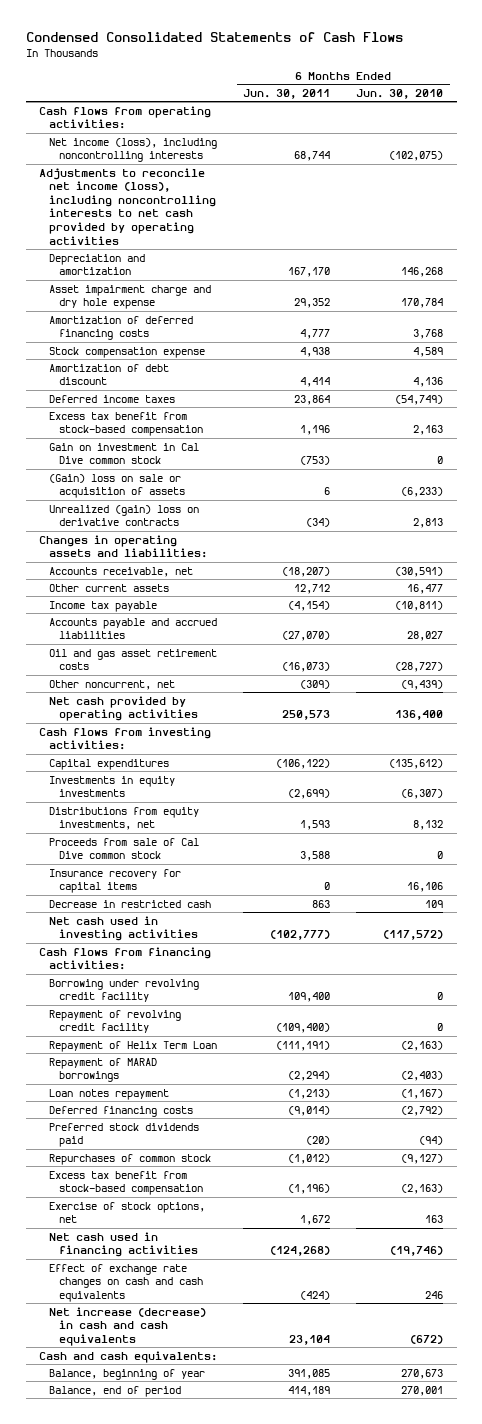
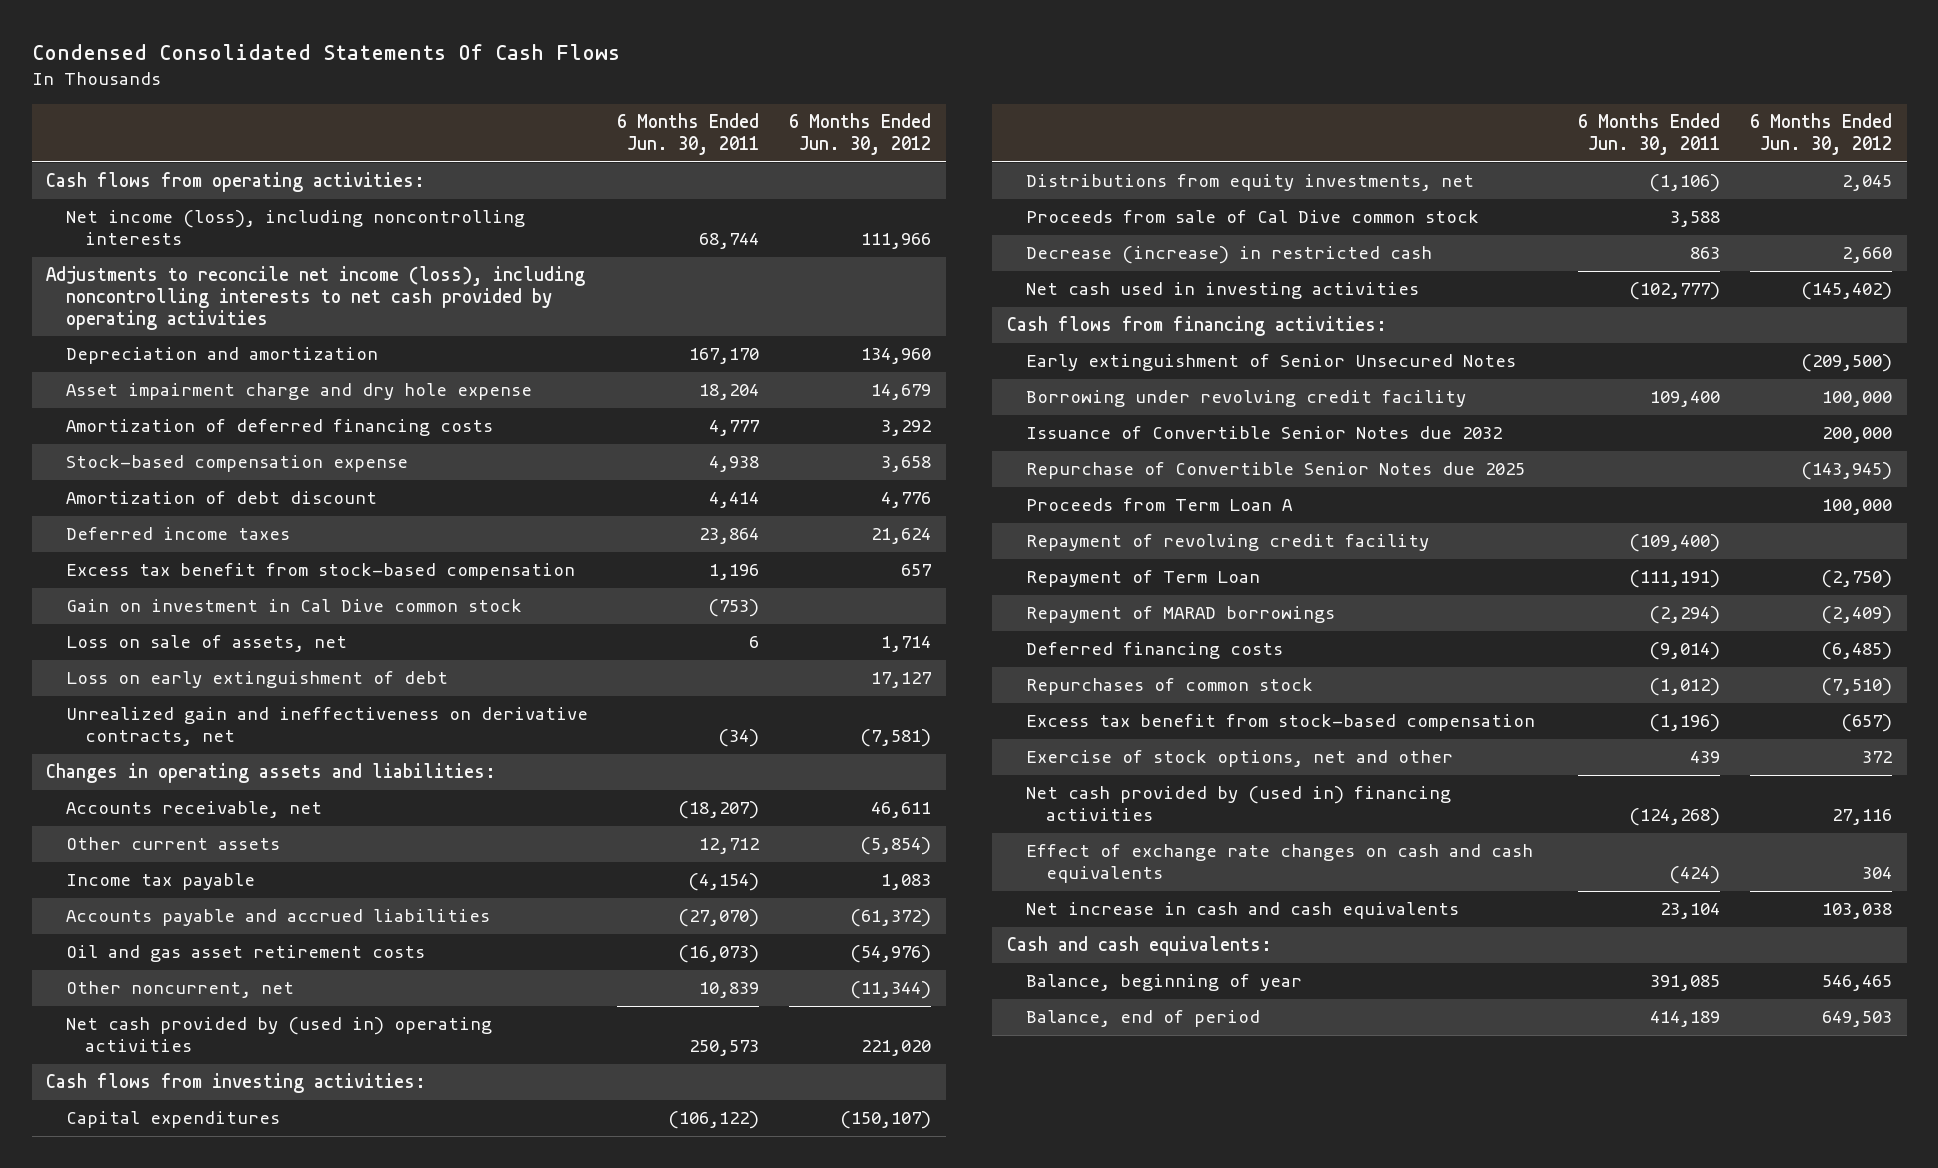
[25,32,403,43] Condensed Consolidated Statements of Cash Flows -> [31,44,620,61] Condensed Consolidated Statements Of Cash Flows
[356,88,444,99] Jun. 30, 2010 -> none
none -> [789,113,932,155] 6 Months Ended Jun. 30, 2012
[294,298,331,309] 29,352 -> [699,384,760,401] 18,204
[49,346,206,358] Stock compensation expense -> [65,455,408,473] Stock-based compensation expense
[49,473,186,499] (Gain) loss on sale or acquisition of assets -> [65,635,347,653] Loss on sale of assets, net
none -> [65,671,448,689] Loss on early extinguishment of debt
[49,504,200,527] Unrealized (gain) loss on derivative contracts -> [65,707,588,747] Unrealized gain and ineffectiveness on derivative contracts, net
[300,679,331,689] (309) -> [699,982,760,999] 10,839
[49,695,199,722] Net cash provided by operating activities -> [65,1017,492,1053] Net cash provided by (used in) operating activities
[49,775,176,798] Investments in equity investments -> none
[300,820,331,831] 1,593 -> [1649,174,1721,193] (1,106)
[49,868,182,894] Insurance recovery for capital items -> none
[49,899,212,908] Decrease in restricted cash -> [1026,246,1433,265] Decrease (increase) in restricted cash
none -> [1026,354,1517,372] Early extinguishment of Senior Unsecured Notes
none -> [1026,426,1503,440] Issuance of Convertible Senior Notes due 2032
none -> [1026,462,1526,480] Repurchase of Convertible Senior Notes due 2025
none -> [1026,498,1294,512] Proceeds from Term Loan A
[49,1040,218,1052] Repayment of Helix Term Loan -> [1026,570,1261,588] Repayment of Term Loan
[49,1088,170,1100] Loan notes repayment -> none
[49,1122,200,1148] Preferred stock dividends paid -> none
[49,1201,206,1224] Exercise of stock options, net -> [1026,750,1454,768] Exercise of stock options, net and other
[300,1215,331,1226] 1,672 -> [1690,751,1721,764] 439
[49,1231,199,1258] Net cash used in financing activities -> [1026,786,1452,822] Net cash provided by (used in) financing activities
[49,1306,207,1346] Net increase (decrease) in cash and cash equivalents -> [1026,902,1460,920] Net increase in cash and cash equivalents

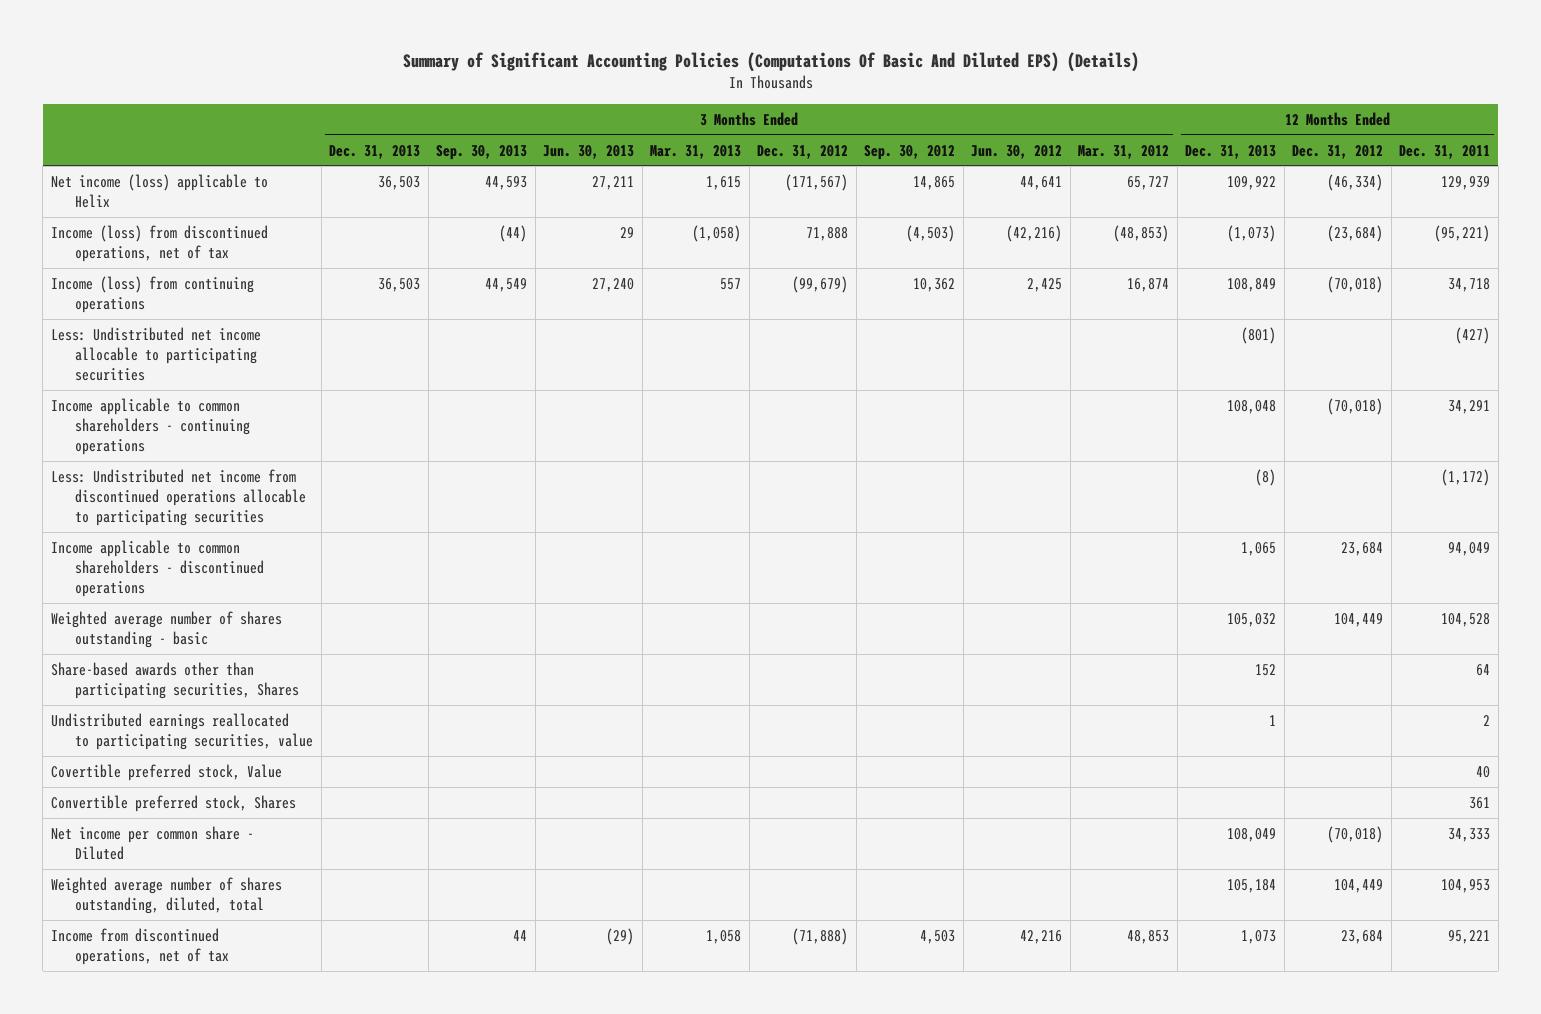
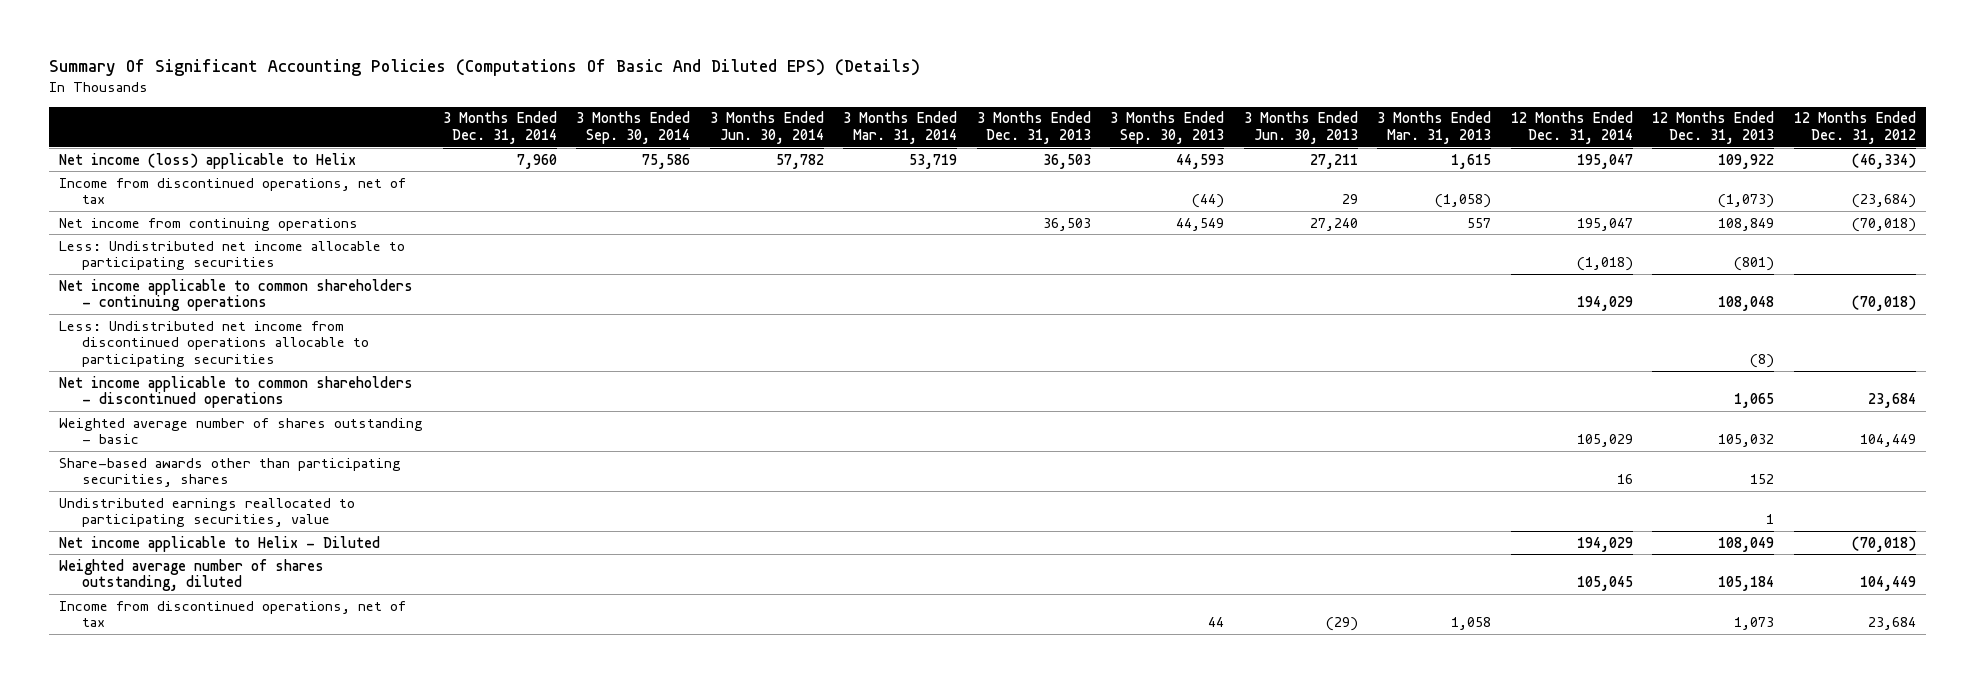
[402,51,1139,72] Summary of Significant Accounting Policies (Computations Of Basic And Diluted EPS) (Details) -> [49,59,921,77] Summary Of Significant Accounting Policies (Computations Of Basic And Diluted EPS) (Details)
[757,144,849,159] Dec. 31, 2012 -> none
[864,144,956,160] Sep. 30, 2012 -> none
[971,144,1063,159] Jun. 30, 2012 -> none
[1078,144,1170,159] Mar. 31, 2012 -> none
[1399,144,1491,159] Dec. 31, 2011 -> none
none -> [442,111,557,145] 3 Months Ended Dec. 31, 2014
none -> [576,111,691,145] 3 Months Ended Sep. 30, 2014
none -> [709,111,824,145] 3 Months Ended Jun. 30, 2014
none -> [843,111,958,145] 3 Months Ended Mar. 31, 2014
none -> [1510,111,1633,145] 12 Months Ended Dec. 31, 2014
[50,224,268,262] Income (loss) from discontinued operations, net of tax -> [59,177,407,205] Income from discontinued operations, net of tax
[50,275,254,313] Income (loss) from continuing operations -> [59,217,359,231] Net income from continuing operations
[50,397,251,455] Income applicable to common shareholders - continuing operations -> [59,278,414,312] Net income applicable to common shareholders - continuing operations
[50,539,265,597] Income applicable to common shareholders - discontinued operations -> [59,375,414,409] Net income applicable to common shareholders - discontinued operations
[50,661,300,699] Share-based awards other than participating securities, Shares -> [59,457,402,488] Share-based awards other than participating securities, shares
[50,763,282,781] Covertible preferred stock, Value -> none
[50,794,296,812] Convertible preferred stock, Shares -> none
[50,825,254,860] Net income per common share - Diluted -> [59,535,381,552] Net income applicable to Helix - Diluted
[50,876,282,914] Weighted average number of shares outstanding, diluted, total -> [59,558,325,592] Weighted average number of shares outstanding, diluted

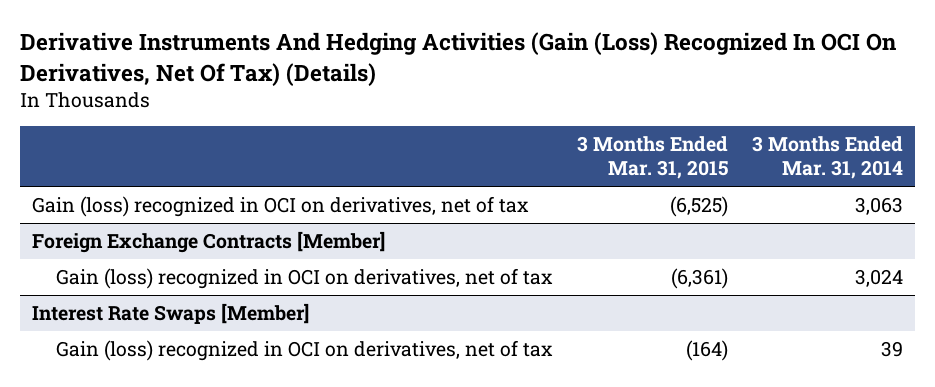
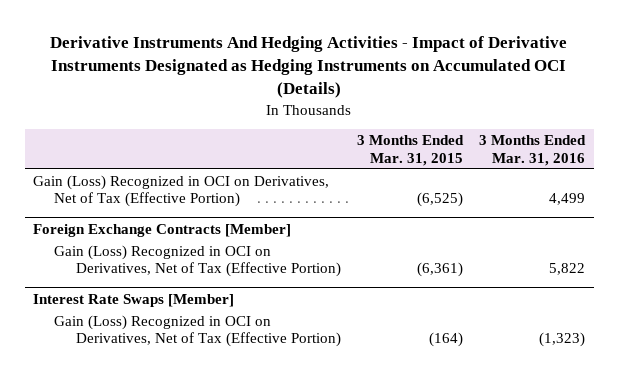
[20,32,897,86] Derivative Instruments And Hedging Activities (Gain (Loss) Recognized In OCI On Derivatives, Net Of Tax) (Details) -> [50,36,568,99] Derivative Instruments And Hedging Activities - Impact of Derivative Instruments Designated as Hedging Instruments on Accumulated OCI (Details)
[751,136,903,180] 3 Months Ended Mar. 31, 2014 -> none
none -> [479,135,587,166] 3 Months Ended Mar. 31, 2016
[32,196,530,218] Gain (loss) recognized in OCI on derivatives, net of tax -> [33,174,330,208] Gain (Loss) Recognized in OCI on Derivatives, Net of Tax (Effective Portion)
[56,268,554,290] Gain (loss) recognized in OCI on derivatives, net of tax -> [54,244,341,278] Gain (Loss) Recognized in OCI on Derivatives, Net of Tax (Effective Portion)
[56,340,554,362] Gain (loss) recognized in OCI on derivatives, net of tax -> [54,314,341,348] Gain (Loss) Recognized in OCI on Derivatives, Net of Tax (Effective Portion)

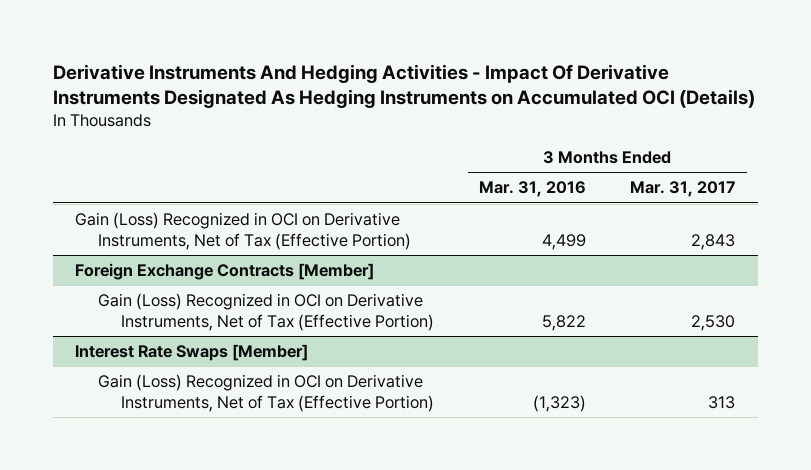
[50,36,568,99] Derivative Instruments And Hedging Activities - Impact of Derivative Instruments Designated as Hedging Instruments on Accumulated OCI (Details) -> [53,63,756,108] Derivative Instruments And Hedging Activities - Impact Of Derivative Instruments Designated As Hedging Instruments on Accumulated OCI (Details)
[357,135,465,166] 3 Months Ended Mar. 31, 2015 -> none
none -> [630,181,736,198] Mar. 31, 2017
[33,174,330,208] Gain (Loss) Recognized in OCI on Derivatives, Net of Tax (Effective Portion) -> [75,211,412,250] Gain (Loss) Recognized in OCI on Derivative Instruments, Net of Tax (Effective Portion)
[54,244,341,278] Gain (Loss) Recognized in OCI on Derivatives, Net of Tax (Effective Portion) -> [98,292,435,331] Gain (Loss) Recognized in OCI on Derivative Instruments, Net of Tax (Effective Portion)
[54,314,341,348] Gain (Loss) Recognized in OCI on Derivatives, Net of Tax (Effective Portion) -> [98,373,435,412] Gain (Loss) Recognized in OCI on Derivative Instruments, Net of Tax (Effective Portion)

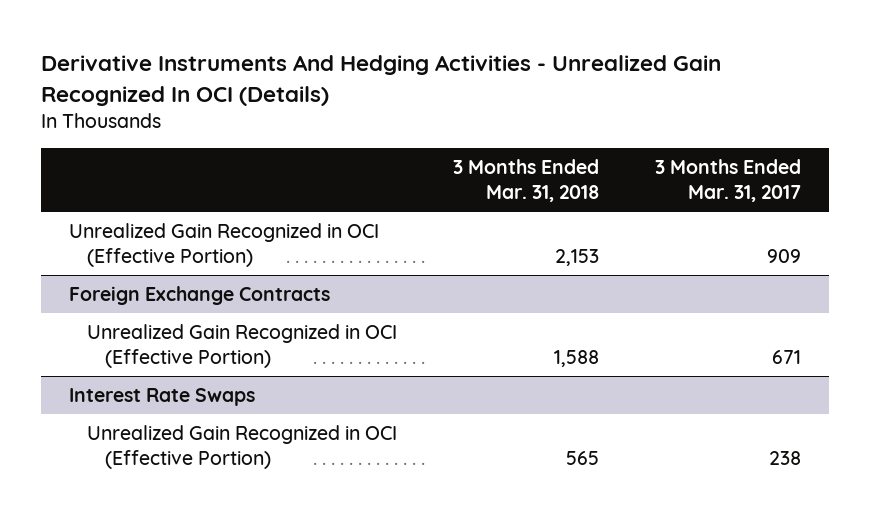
[53,63,756,108] Derivative Instruments And Hedging Activities - Impact Of Derivative Instruments Designated As Hedging Instruments on Accumulated OCI (Details) -> [40,55,721,106] Derivative Instruments And Hedging Activities - Unrealized Gain Recognized In OCI (Details)
[478,181,586,198] Mar. 31, 2016 -> none
none -> [453,158,600,203] 3 Months Ended Mar. 31, 2018
[75,211,412,250] Gain (Loss) Recognized in OCI on Derivative Instruments, Net of Tax (Effective Portion) -> none
[98,292,435,331] Gain (Loss) Recognized in OCI on Derivative Instruments, Net of Tax (Effective Portion) -> none
[98,373,435,412] Gain (Loss) Recognized in OCI on Derivative Instruments, Net of Tax (Effective Portion) -> none
none -> [68,222,379,268] Unrealized Gain Recognized in OCI (Effective Portion)
[75,262,375,280] Foreign Exchange Contracts [Member] -> [68,285,330,305] Foreign Exchange Contracts
none -> [86,323,397,369] Unrealized Gain Recognized in OCI (Effective Portion)
[75,343,309,361] Interest Rate Swaps [Member] -> [68,387,255,406] Interest Rate Swaps
none -> [86,424,397,470] Unrealized Gain Recognized in OCI (Effective Portion)

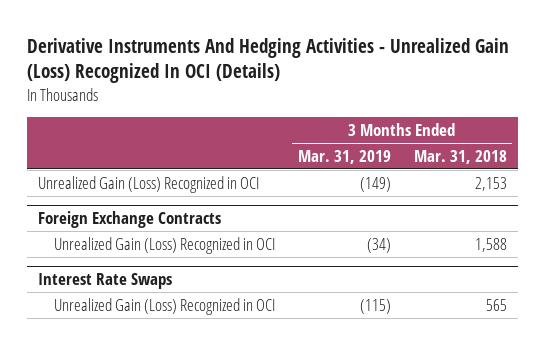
[40,55,721,106] Derivative Instruments And Hedging Activities - Unrealized Gain Recognized In OCI (Details) -> [26,37,509,84] Derivative Instruments And Hedging Activities - Unrealized Gain (Loss) Recognized In OCI (Details)
[655,158,802,203] 3 Months Ended Mar. 31, 2017 -> none
none -> [297,149,391,164] Mar. 31, 2019
[68,222,379,268] Unrealized Gain Recognized in OCI (Effective Portion) -> [38,175,260,193] Unrealized Gain (Loss) Recognized in OCI
[86,323,397,369] Unrealized Gain Recognized in OCI (Effective Portion) -> [54,236,276,254] Unrealized Gain (Loss) Recognized in OCI
[86,424,397,470] Unrealized Gain Recognized in OCI (Effective Portion) -> [54,297,276,315] Unrealized Gain (Loss) Recognized in OCI

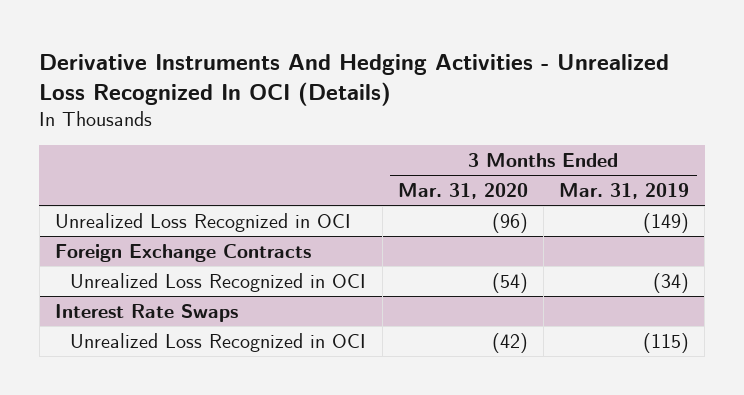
[26,37,509,84] Derivative Instruments And Hedging Activities - Unrealized Gain (Loss) Recognized In OCI (Details) -> [39,53,670,106] Derivative Instruments And Hedging Activities - Unrealized Loss Recognized In OCI (Details)
[413,149,507,164] Mar. 31, 2018 -> none
none -> [397,183,528,200] Mar. 31, 2020
[38,175,260,193] Unrealized Gain (Loss) Recognized in OCI -> [55,212,352,232] Unrealized Loss Recognized in OCI
[54,236,276,254] Unrealized Gain (Loss) Recognized in OCI -> [70,272,367,292] Unrealized Loss Recognized in OCI
[54,297,276,315] Unrealized Gain (Loss) Recognized in OCI -> [70,332,367,352] Unrealized Loss Recognized in OCI

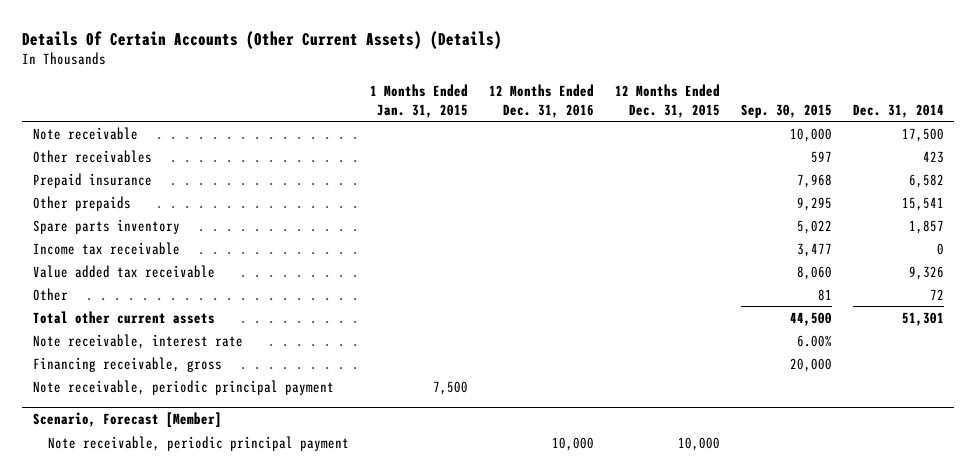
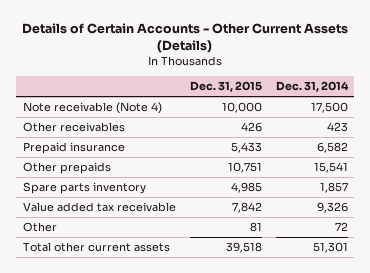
[22,30,503,49] Details Of Certain Accounts (Other Current Assets) (Details) -> [22,22,349,54] Details of Certain Accounts - Other Current Assets (Details)
[369,83,468,118] 1 Months Ended Jan. 31, 2015 -> none
[488,83,594,118] 12 Months Ended Dec. 31, 2016 -> none
[614,83,720,118] 12 Months Ended Dec. 31, 2015 -> none
[740,103,832,118] Sep. 30, 2015 -> none
none -> [189,81,262,93] Dec. 31, 2015
[32,126,138,140] Note receivable -> [22,102,162,115] Note receivable (Note 4)
[32,241,180,255] Income tax receivable -> none
[32,333,243,349] Note receivable, interest rate -> none
[32,356,222,372] Financing receivable, gross -> none
[32,379,334,395] Note receivable, periodic principal payment -> none
[32,412,222,429] Scenario, Forecast [Member] -> none
[47,435,349,451] Note receivable, periodic principal payment -> none

